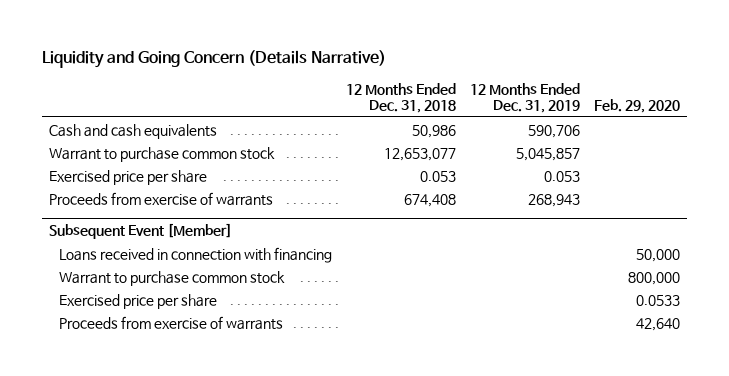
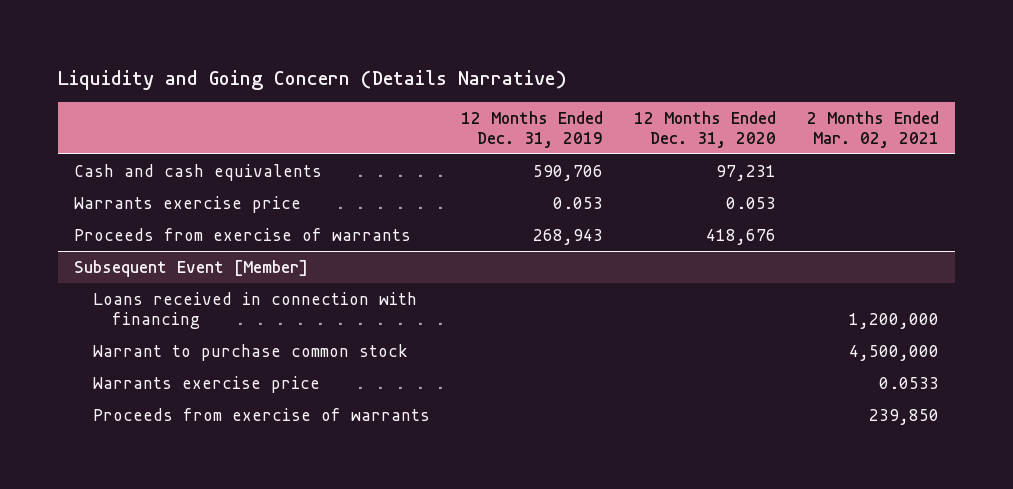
[345,82,456,113] 12 Months Ended Dec. 31, 2018 -> none
[594,98,681,113] Feb. 29, 2020 -> none
none -> [634,110,777,148] 12 Months Ended Dec. 31, 2020
none -> [807,110,940,148] 2 Months Ended Mar. 02, 2021
[48,146,275,162] Warrant to purchase common stock -> none
[48,169,207,185] Exercised price per share -> [73,195,301,213] Warrants exercise price
[58,293,217,309] Exercised price per share -> [92,375,320,393] Warrants exercise price

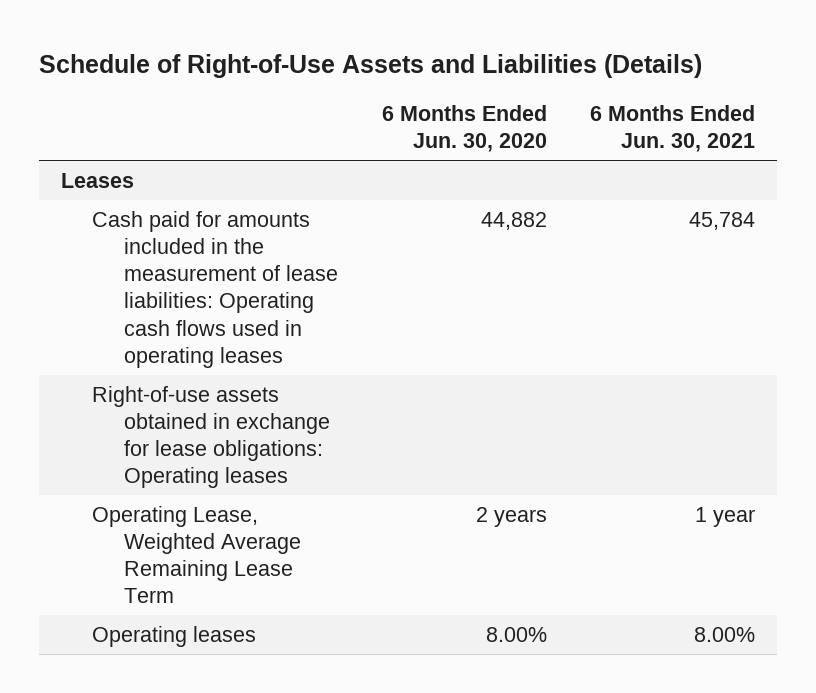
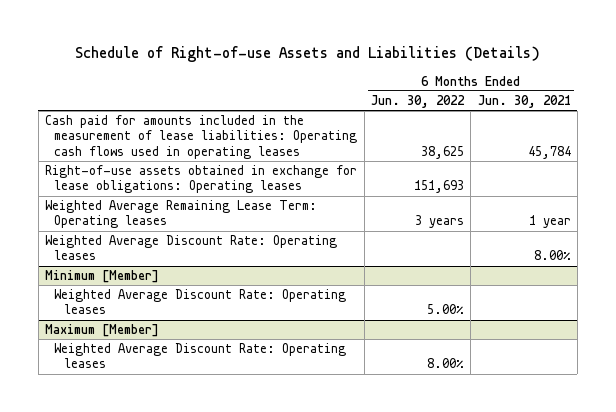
[39,53,703,78] Schedule of Right-of-Use Assets and Liabilities (Details) -> [74,46,540,63] Schedule of Right-of-use Assets and Liabilities (Details)
[381,104,547,153] 6 Months Ended Jun. 30, 2020 -> none
none -> [370,94,465,108] Jun. 30, 2022
[61,172,135,188] Leases -> none
[92,505,301,604] Operating Lease, Weighted Average Remaining Lease Term -> [45,200,318,229] Weighted Average Remaining Lease Term: Operating leases
[92,625,257,647] Operating leases -> [45,235,338,261] Weighted Average Discount Rate: Operating leases
none -> [45,270,160,284] Minimum [Member]
none -> [54,289,347,315] Weighted Average Discount Rate: Operating leases
none -> [45,324,160,338] Maximum [Member]
none -> [54,343,347,369] Weighted Average Discount Rate: Operating leases

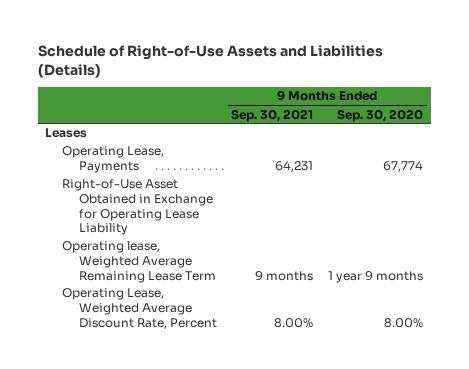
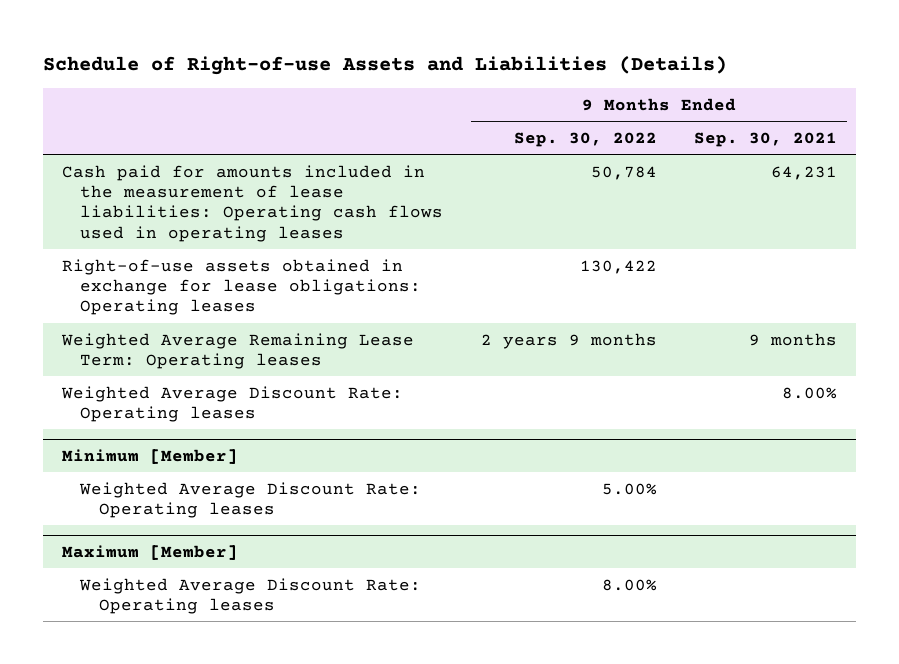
[37,45,383,79] Schedule of Right-of-Use Assets and Liabilities (Details) -> [42,56,727,76] Schedule of Right-of-use Assets and Liabilities (Details)
[337,108,424,122] Sep. 30, 2020 -> none
none -> [513,131,657,147] Sep. 30, 2022
[45,128,88,139] Leases -> none
[61,146,164,173] Operating Lease, Payments -> [61,164,444,242] Cash paid for amounts included in the measurement of lease liabilities: Operating cash flows used in operating leases
[61,179,213,236] Right-of-Use Asset Obtained in Exchange for Operating Lease Liability -> [61,258,422,316] Right-of-use assets obtained in exchange for lease obligations: Operating leases
[61,241,216,283] Operating lease, Weighted Average Remaining Lease Term -> [60,332,414,369] Weighted Average Remaining Lease Term: Operating leases
[61,288,217,329] Operating Lease, Weighted Average Discount Rate, Percent -> [60,385,403,422] Weighted Average Discount Rate: Operating leases
none -> [61,448,238,464] Minimum [Member]
none -> [79,481,422,518] Weighted Average Discount Rate: Operating leases
none -> [61,544,238,560] Maximum [Member]
none -> [79,577,422,614] Weighted Average Discount Rate: Operating leases

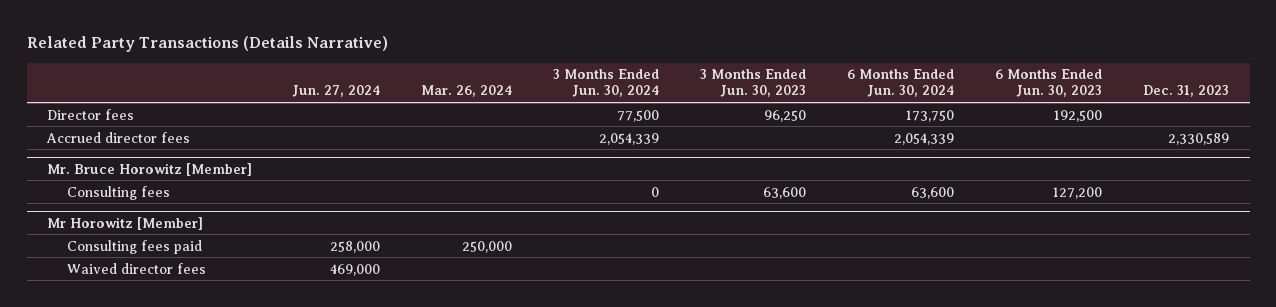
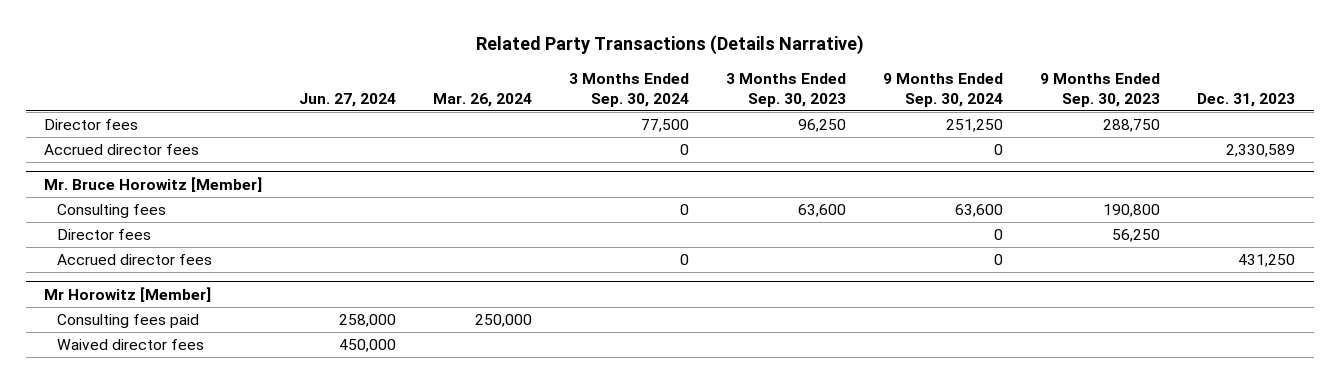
[553,69,660,98] 3 Months Ended Jun. 30, 2024 -> none
[700,69,807,98] 3 Months Ended Jun. 30, 2023 -> none
[847,69,955,98] 6 Months Ended Jun. 30, 2024 -> none
[995,69,1103,98] 6 Months Ended Jun. 30, 2023 -> none
none -> [569,73,690,107] 3 Months Ended Sep. 30, 2024
none -> [726,73,847,107] 3 Months Ended Sep. 30, 2023
none -> [883,73,1004,107] 9 Months Ended Sep. 30, 2024
none -> [1040,73,1161,107] 9 Months Ended Sep. 30, 2023
none -> [56,229,151,241] Director fees
none -> [56,254,212,266] Accrued director fees
[330,263,381,276] 469,000 -> [339,339,397,353] 450,000

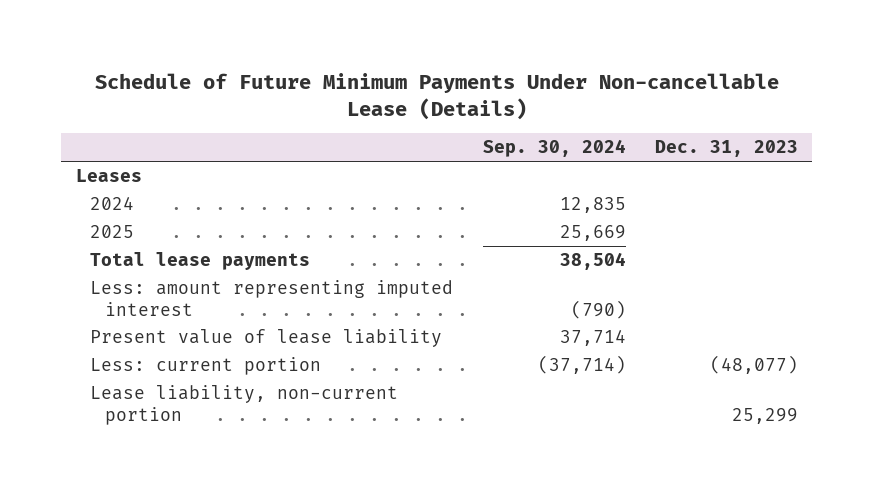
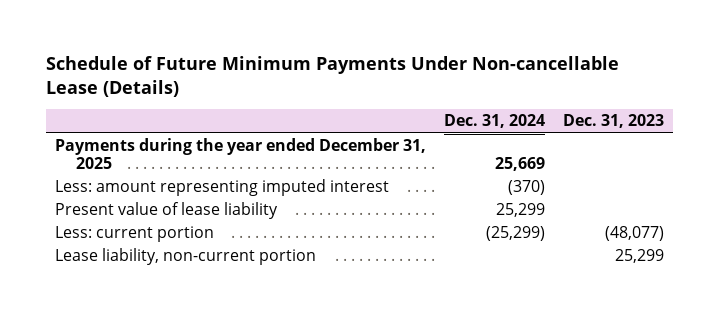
[482,139,626,158] Sep. 30, 2024 -> none
none -> [443,114,545,129] Dec. 31, 2024
[75,168,142,182] Leases -> none
[90,195,135,210] 2024 -> none
[90,224,135,238] 2025 -> none
[90,251,311,270] Total lease payments -> [54,138,426,170] Payments during the year ended December 31, 2025

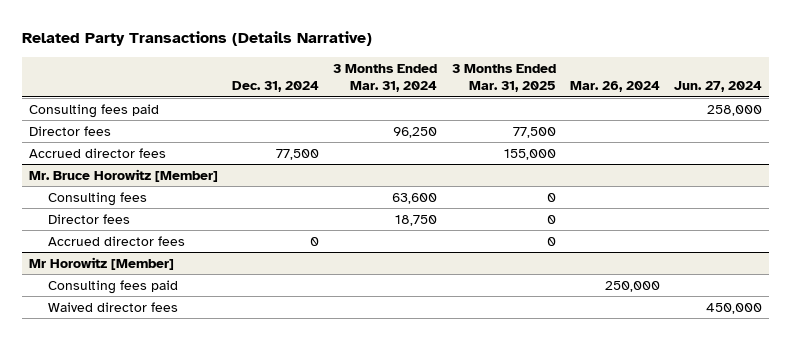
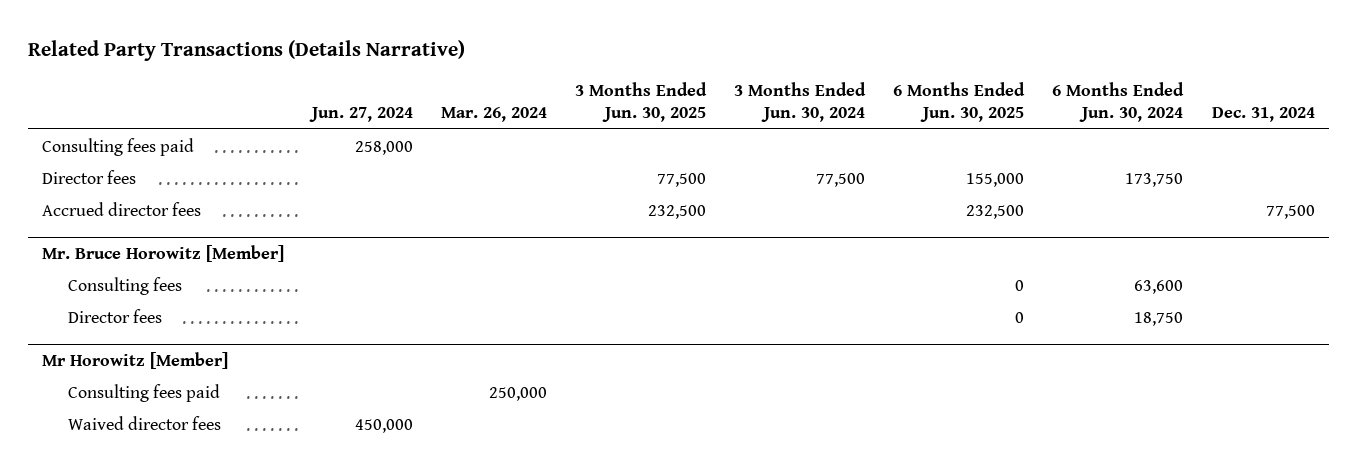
[333,63,438,93] 3 Months Ended Mar. 31, 2024 -> none
[451,63,556,93] 3 Months Ended Mar. 31, 2025 -> none
none -> [575,81,708,123] 3 Months Ended Jun. 30, 2025
none -> [734,81,867,123] 3 Months Ended Jun. 30, 2024
none -> [893,81,1026,123] 6 Months Ended Jun. 30, 2025
none -> [1052,81,1185,123] 6 Months Ended Jun. 30, 2024
[48,235,186,246] Accrued director fees -> none

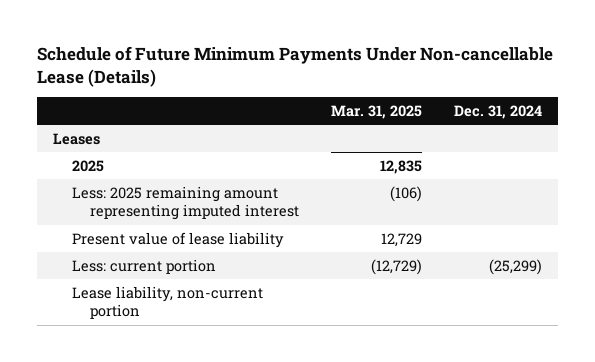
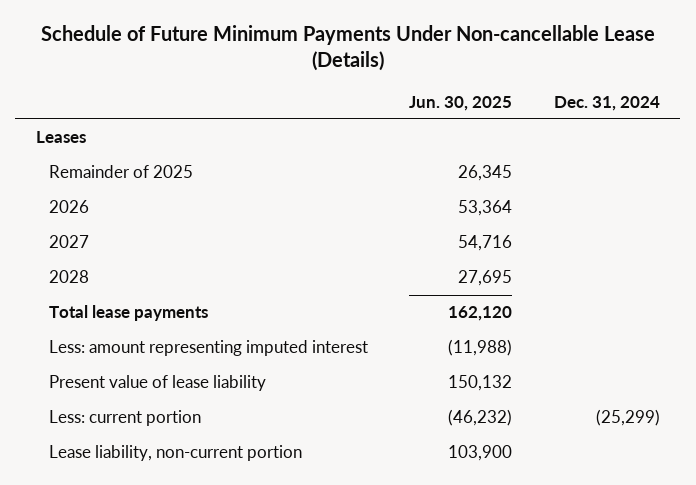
[331,105,423,120] Mar. 31, 2025 -> none
none -> [409,95,513,111] Jun. 30, 2025
none -> [49,165,194,179] Remainder of 2025
none -> [49,200,90,214] 2026
none -> [49,235,90,249] 2027
none -> [49,270,90,284] 2028
[71,159,104,172] 2025 -> [49,305,209,322] Total lease payments
[71,185,300,221] Less: 2025 remaining amount representing imputed interest -> [49,340,369,357] Less: amount representing imputed interest

